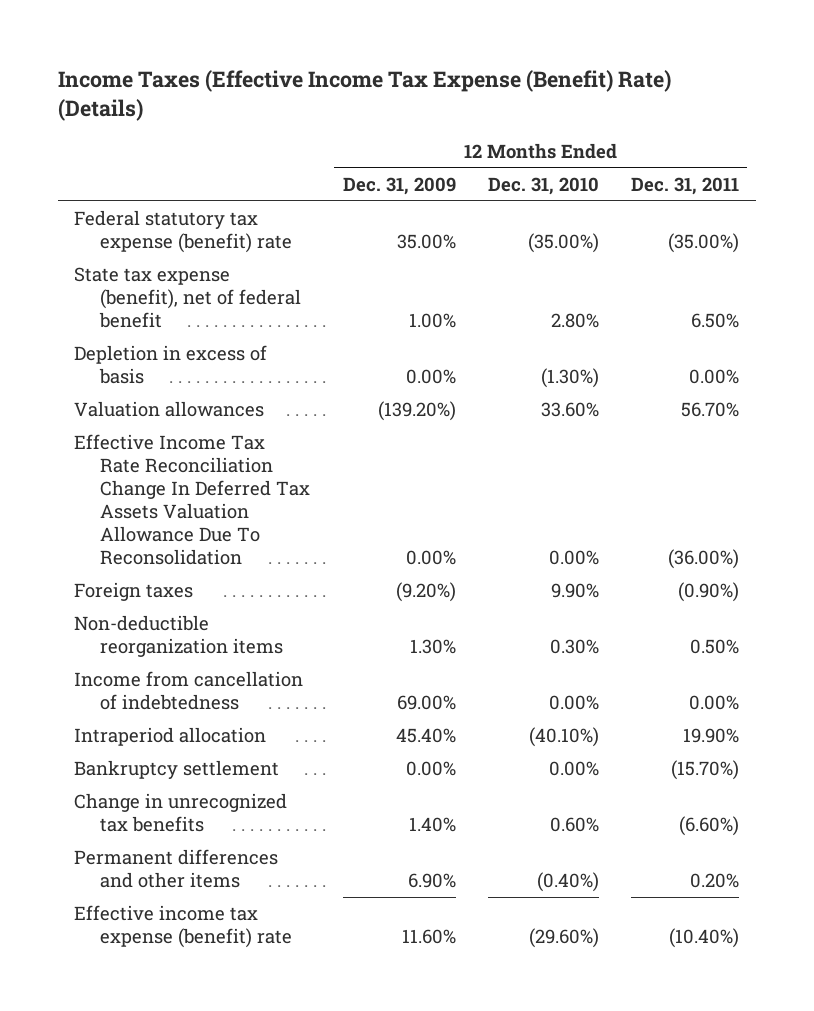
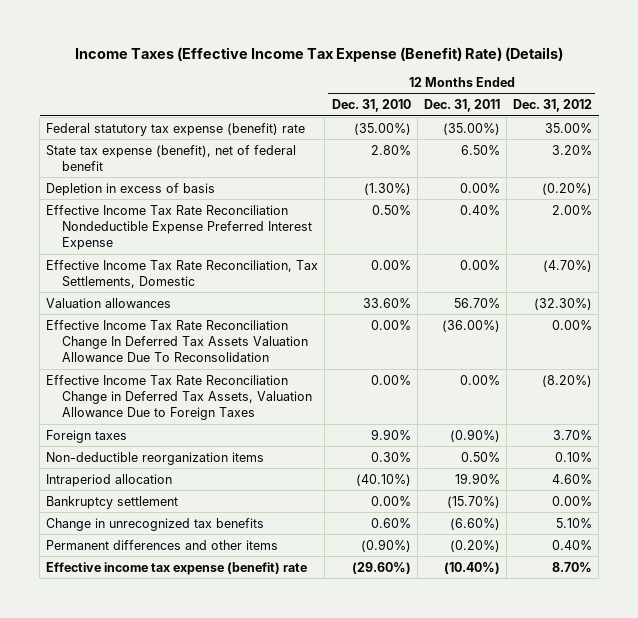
[342,177,456,196] Dec. 31, 2009 -> none
none -> [513,99,593,113] Dec. 31, 2012
none -> [46,204,313,251] Effective Income Tax Rate Reconciliation Nondeductible Expense Preferred Interest Expense
none -> [46,259,319,289] Effective Income Tax Rate Reconciliation, Tax Settlements, Domestic
none -> [46,374,313,421] Effective Income Tax Rate Reconciliation Change in Deferred Tax Assets, Valuation Allowance Due to Foreign Taxes
[74,671,304,711] Income from cancellation of indebtedness -> none
[536,872,599,893] (0.40%) -> [360,538,411,552] (0.90%)
[690,873,740,889] 0.20% -> [449,539,500,552] (0.20%)

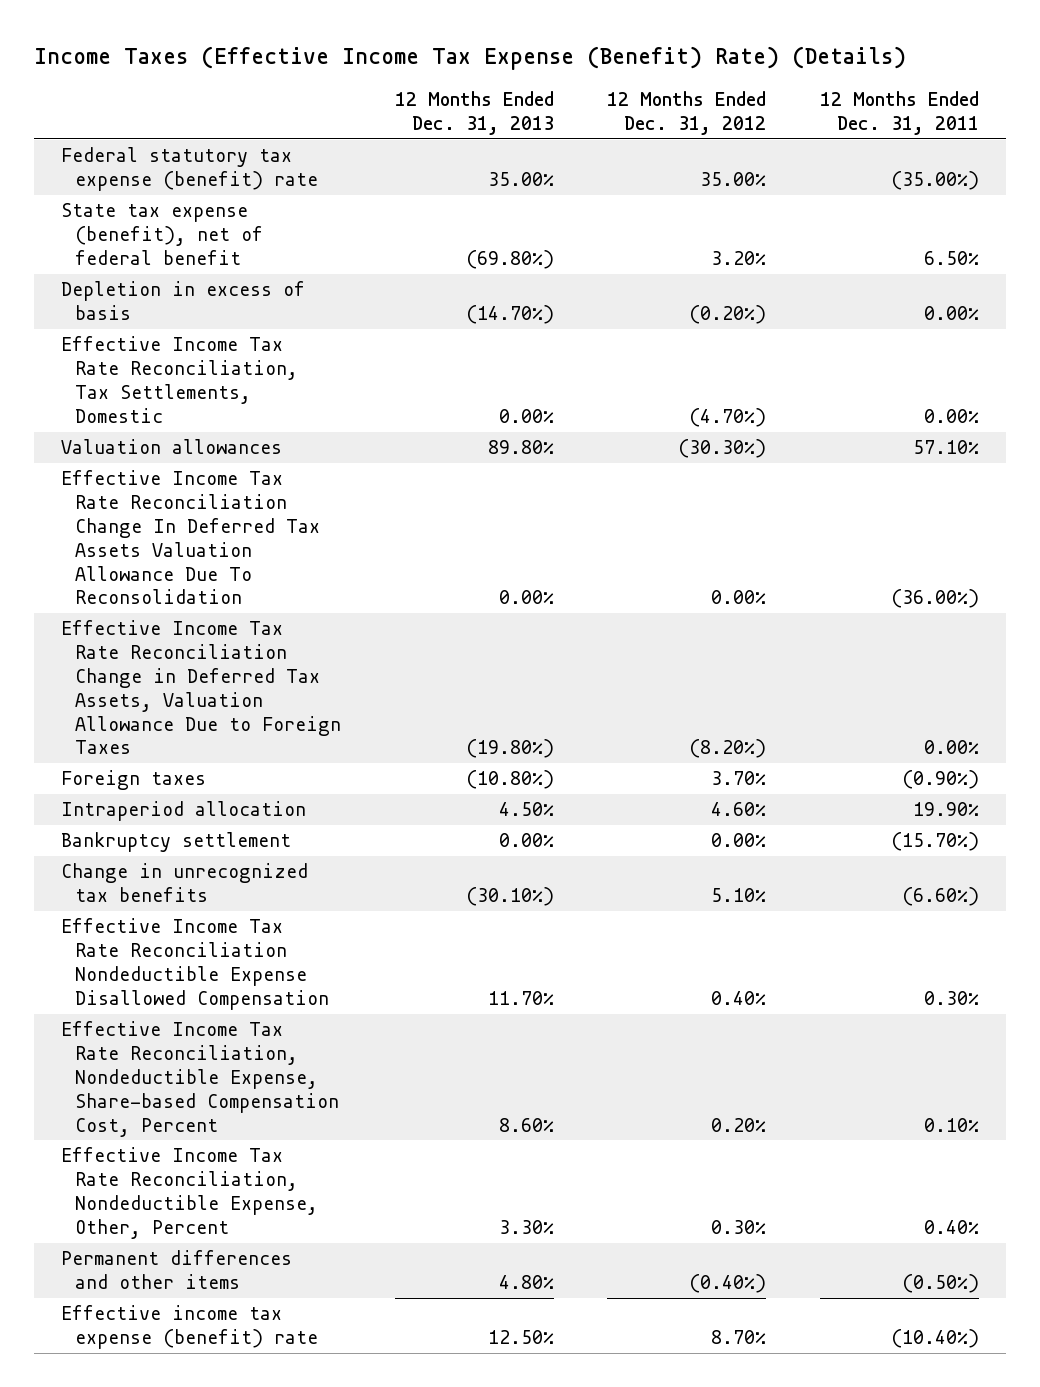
[331,99,411,113] Dec. 31, 2010 -> none
none -> [394,91,554,135] 12 Months Ended Dec. 31, 2013
[46,204,313,251] Effective Income Tax Rate Reconciliation Nondeductible Expense Preferred Interest Expense -> none
[453,297,500,308] 56.70% -> [912,440,979,455] 57.10%
[534,297,593,310] (32.30%) -> [678,439,767,459] (30.30%)
[46,451,265,465] Non-deductible reorganization items -> none
none -> [60,918,329,1010] Effective Income Tax Rate Reconciliation Nondeductible Expense Disallowed Compensation
none -> [60,1021,339,1137] Effective Income Tax Rate Reconciliation, Nondeductible Expense, Share-based Compensation Cost, Percent
none -> [60,1147,318,1239] Effective Income Tax Rate Reconciliation, Nondeductible Expense, Other, Percent
[449,539,500,552] (0.20%) -> [901,1274,979,1294] (0.50%)
[552,539,593,550] 0.40% -> [689,1274,767,1294] (0.40%)

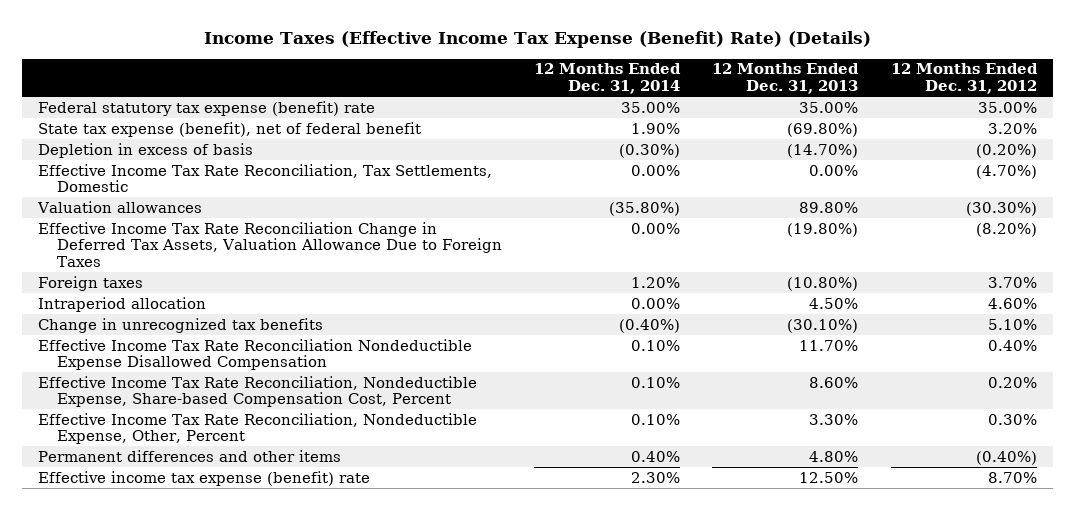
[819,91,979,135] 12 Months Ended Dec. 31, 2011 -> none
none -> [534,63,682,95] 12 Months Ended Dec. 31, 2014
[60,470,320,605] Effective Income Tax Rate Reconciliation Change In Deferred Tax Assets Valuation Allowance Due To Reconsolidation -> none
[60,832,291,853] Bankruptcy settlement -> none

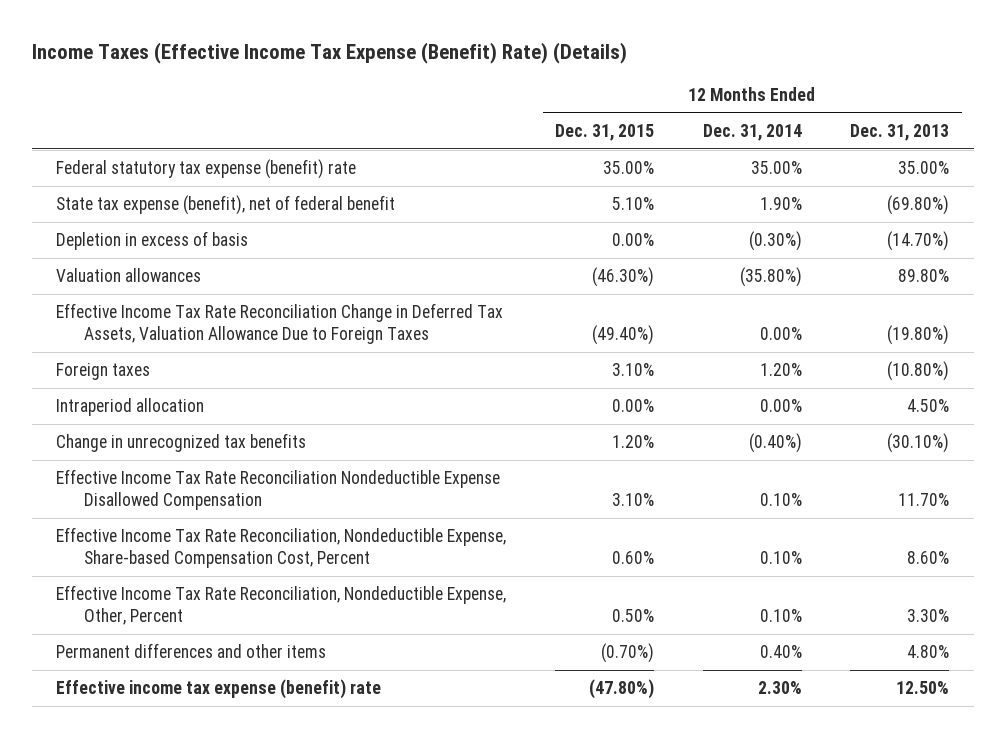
[890,63,1038,95] 12 Months Ended Dec. 31, 2012 -> none
none -> [554,124,654,142] Dec. 31, 2015
[37,163,492,193] Effective Income Tax Rate Reconciliation, Tax Settlements, Domestic -> none

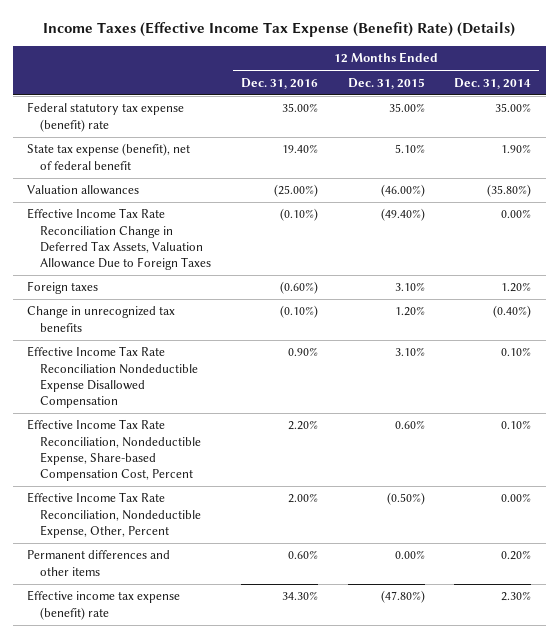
[850,124,950,142] Dec. 31, 2013 -> none
none -> [240,77,318,89] Dec. 31, 2016
[56,231,249,251] Depletion in excess of basis -> none
[591,267,654,288] (46.30%) -> [380,184,425,198] (46.00%)
[56,398,205,417] Intraperiod allocation -> none
[611,609,654,623] 0.50% -> [386,492,425,506] (0.50%)
[759,609,802,623] 0.10% -> [501,493,532,503] 0.00%
[600,643,654,664] (0.70%) -> [394,550,425,560] 0.00%
[759,645,802,659] 0.40% -> [501,550,532,561] 0.20%

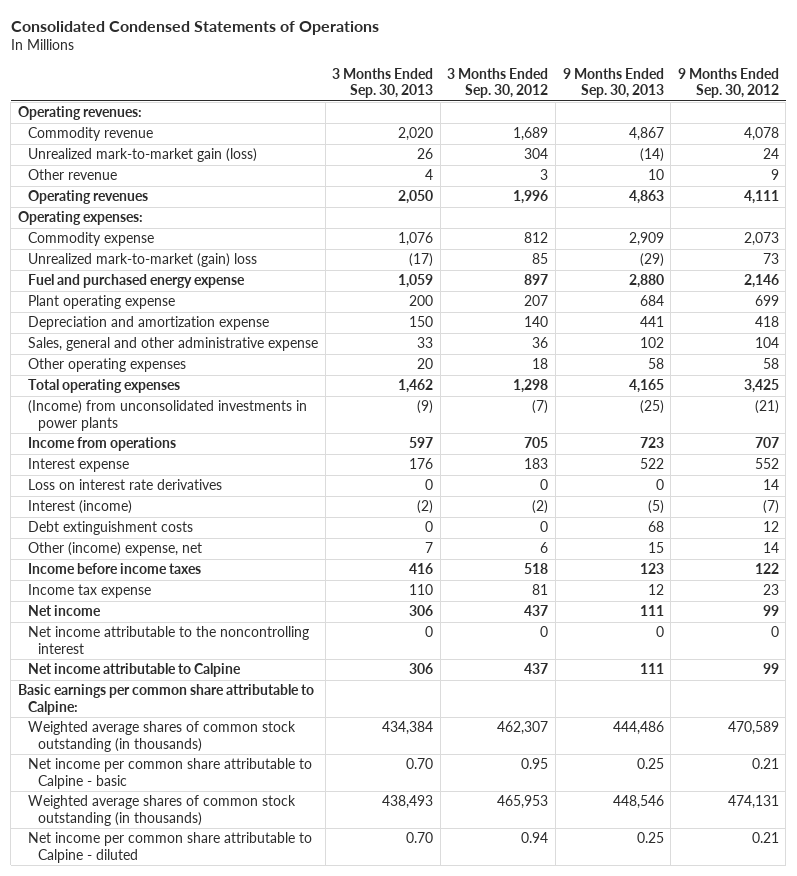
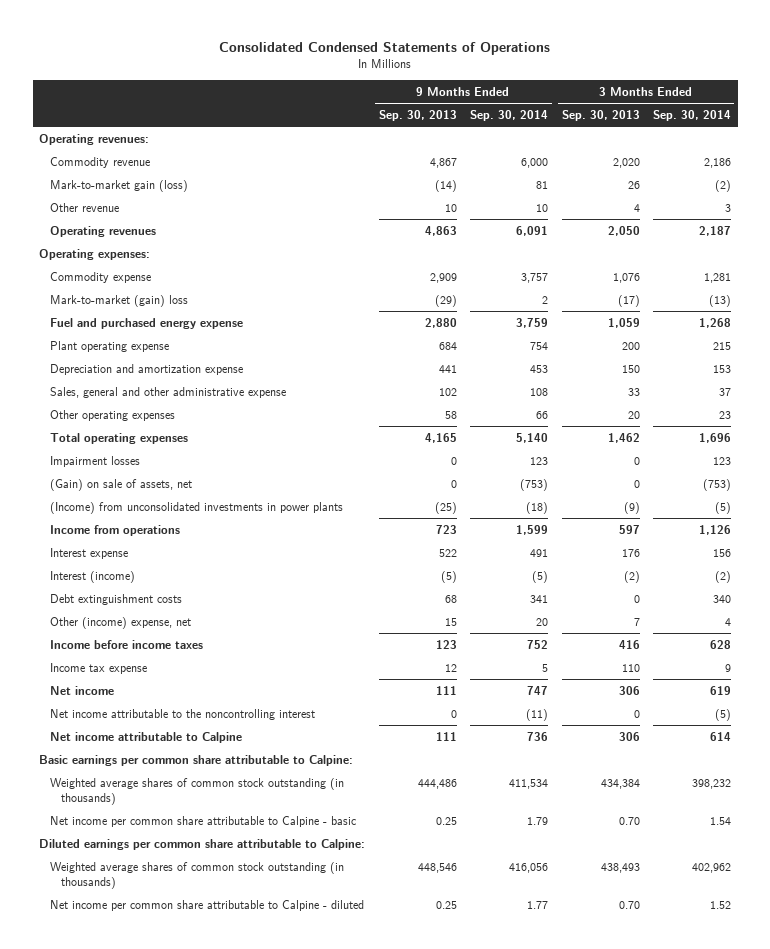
[447,67,549,99] 3 Months Ended Sep. 30, 2012 -> none
[677,67,779,99] 9 Months Ended Sep. 30, 2012 -> none
none -> [470,110,549,122] Sep. 30, 2014
none -> [652,110,731,122] Sep. 30, 2014
[28,148,258,163] Unrealized mark-to-market gain (loss) -> [50,179,189,192] Mark-to-market gain (loss)
[28,253,258,268] Unrealized mark-to-market (gain) loss -> [50,294,189,307] Mark-to-market (gain) loss
none -> [50,455,141,467] Impairment losses
none -> [50,478,193,491] (Gain) on sale of assets, net
[28,479,223,491] Loss on interest rate derivatives -> none
none -> [39,838,366,850] Diluted earnings per common share attributable to Calpine:

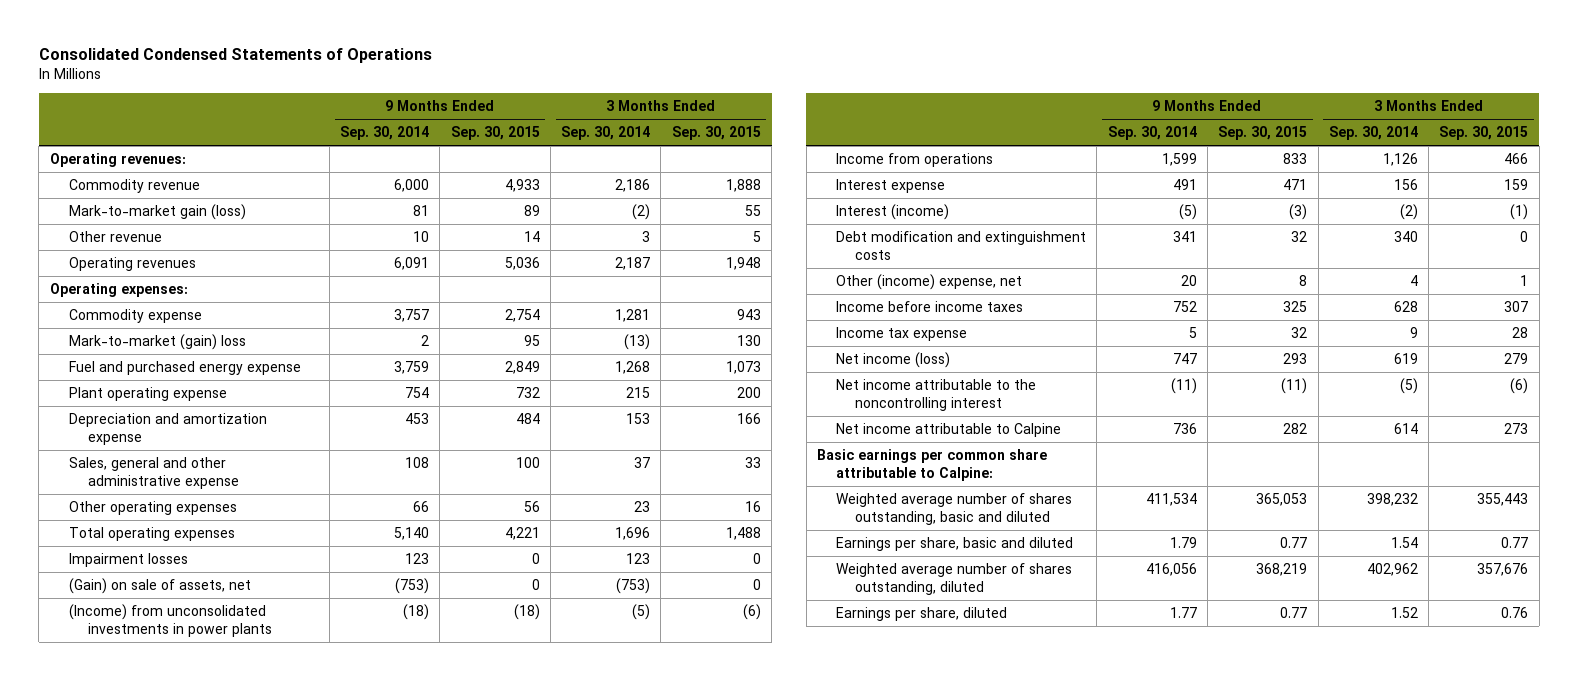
[378,110,457,122] Sep. 30, 2013 -> none
[561,110,640,122] Sep. 30, 2013 -> none
none -> [450,126,540,141] Sep. 30, 2015
none -> [671,126,761,141] Sep. 30, 2015
[50,593,183,605] Debt extinguishment costs -> [836,231,1087,260] Debt modification and extinguishment costs
[50,685,115,695] Net income -> [836,352,951,369] Net income (loss)
[39,838,366,850] Diluted earnings per common share attributable to Calpine: -> none
[50,777,345,805] Weighted average shares of common stock outstanding (in thousands) -> [836,493,1073,525] Weighted average number of shares outstanding, basic and diluted
[50,815,357,827] Net income per common share attributable to Calpine - basic -> [836,537,1074,552] Earnings per share, basic and diluted
[50,861,345,889] Weighted average shares of common stock outstanding (in thousands) -> [836,563,1073,595] Weighted average number of shares outstanding, diluted
[50,899,365,911] Net income per common share attributable to Calpine - diluted -> [836,607,1008,622] Earnings per share, diluted

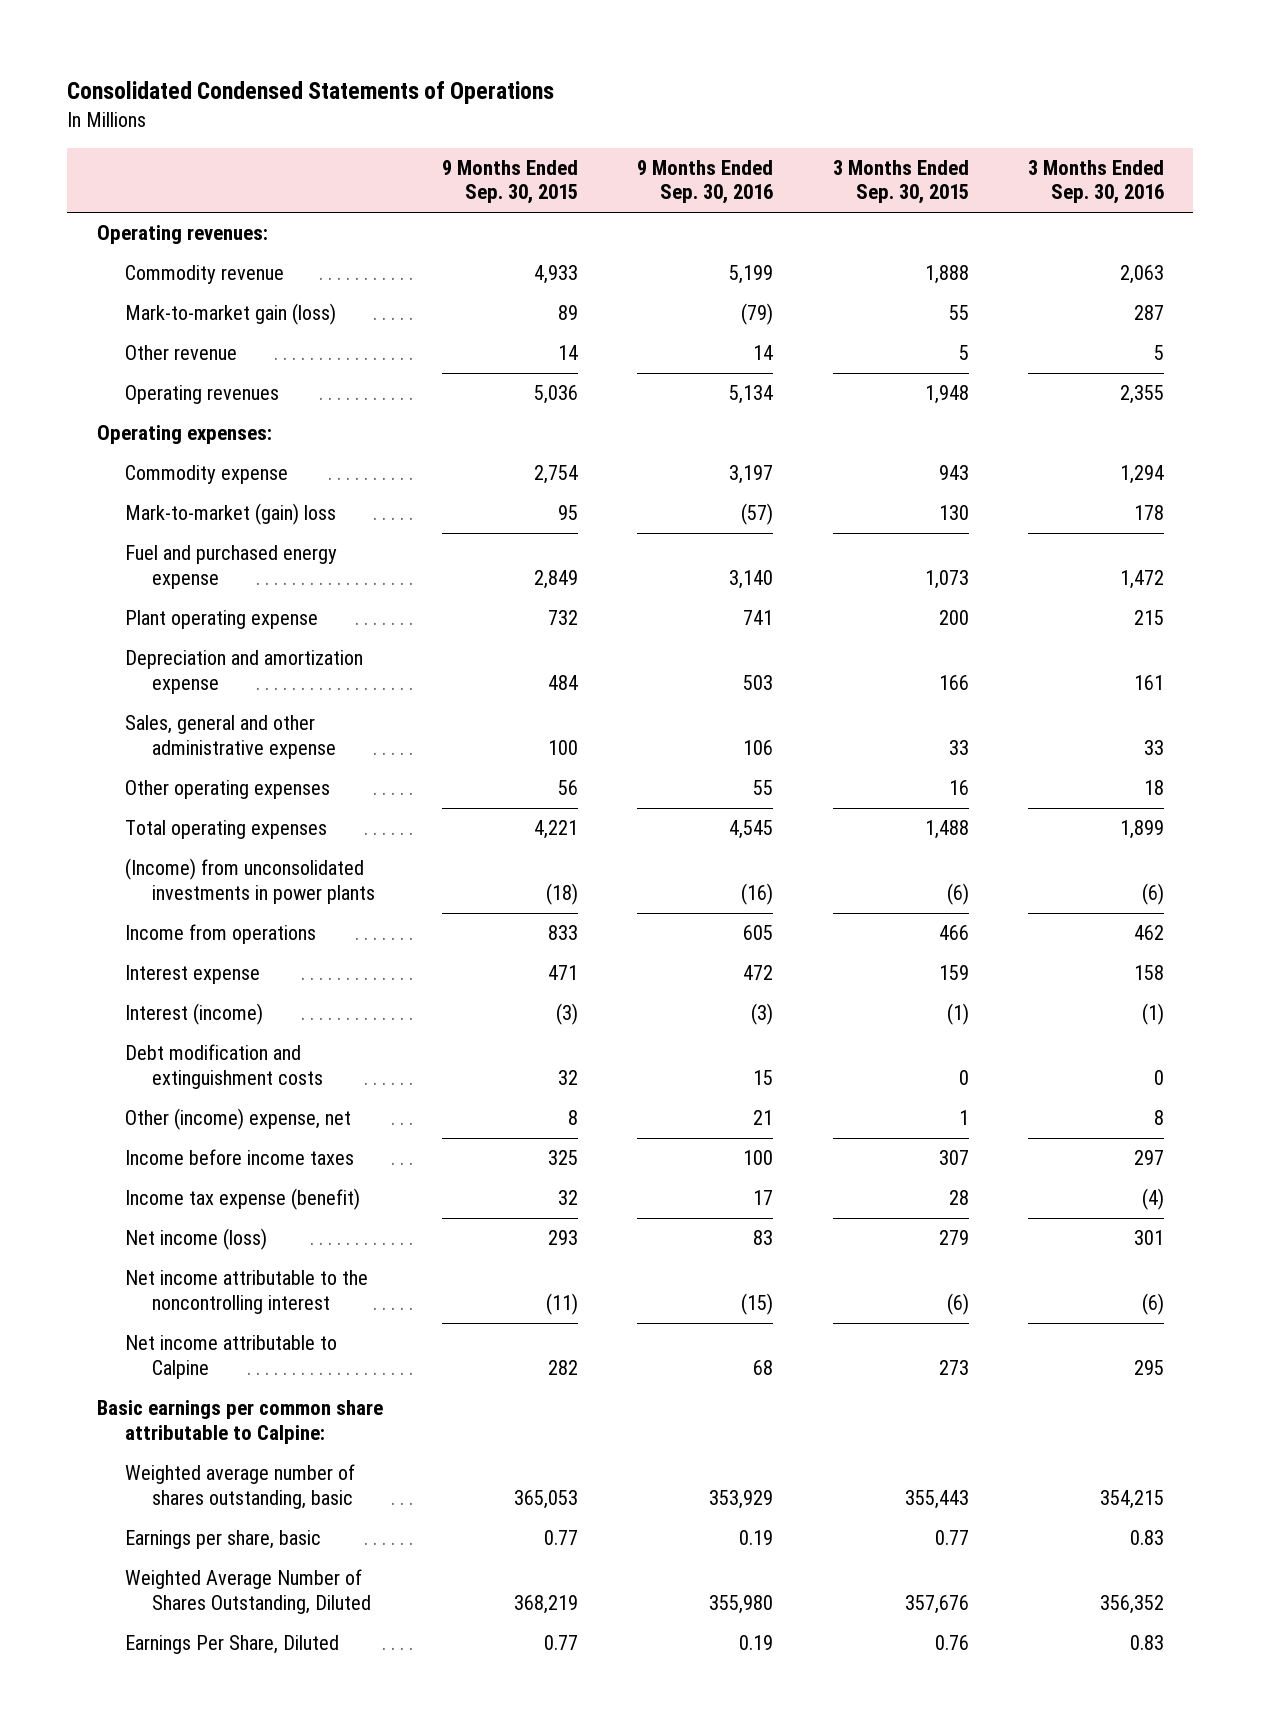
[340,126,430,141] Sep. 30, 2014 -> none
[561,126,651,141] Sep. 30, 2014 -> none
none -> [637,160,774,205] 9 Months Ended Sep. 30, 2016
none -> [1027,160,1164,205] 3 Months Ended Sep. 30, 2016
[68,553,188,568] Impairment losses -> none
[68,578,251,595] (Gain) on sale of assets, net -> none
[836,327,968,342] Income tax expense -> [124,1188,360,1211] Income tax expense (benefit)
[836,493,1073,525] Weighted average number of shares outstanding, basic and diluted -> [124,1464,355,1509] Weighted average number of shares outstanding, basic
[836,537,1074,552] Earnings per share, basic and diluted -> [124,1530,321,1550] Earnings per share, basic
[836,563,1073,595] Weighted average number of shares outstanding, diluted -> [124,1569,372,1614] Weighted Average Number of Shares Outstanding, Diluted
[836,607,1008,622] Earnings per share, diluted -> [124,1635,339,1655] Earnings Per Share, Diluted

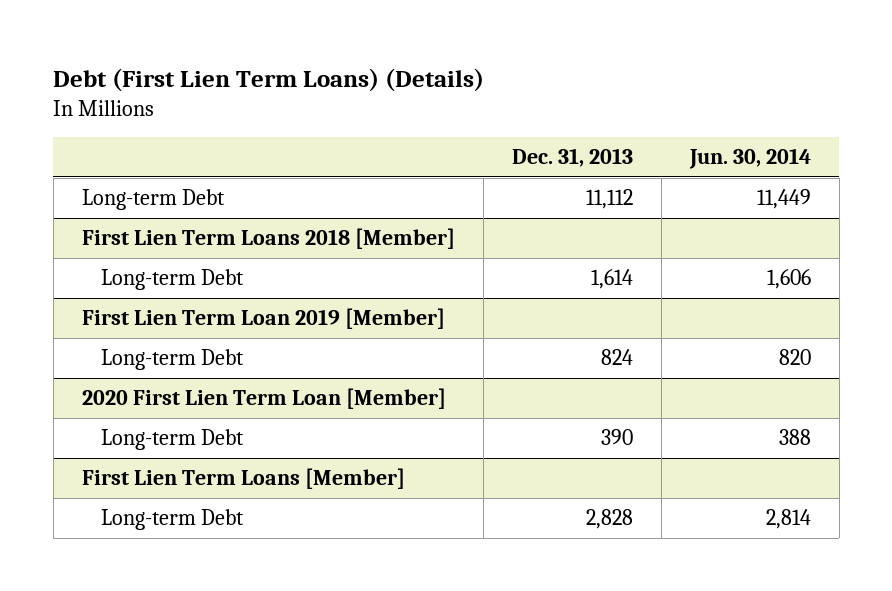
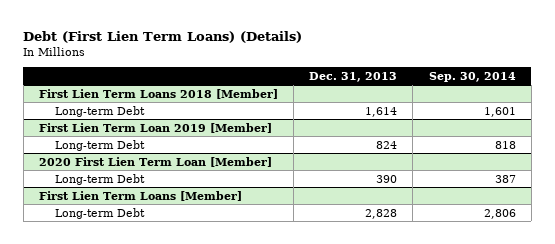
[688,148,811,170] Jun. 30, 2014 -> none
none -> [428,71,516,82] Sep. 30, 2014
[81,189,225,211] Long-term Debt -> none

